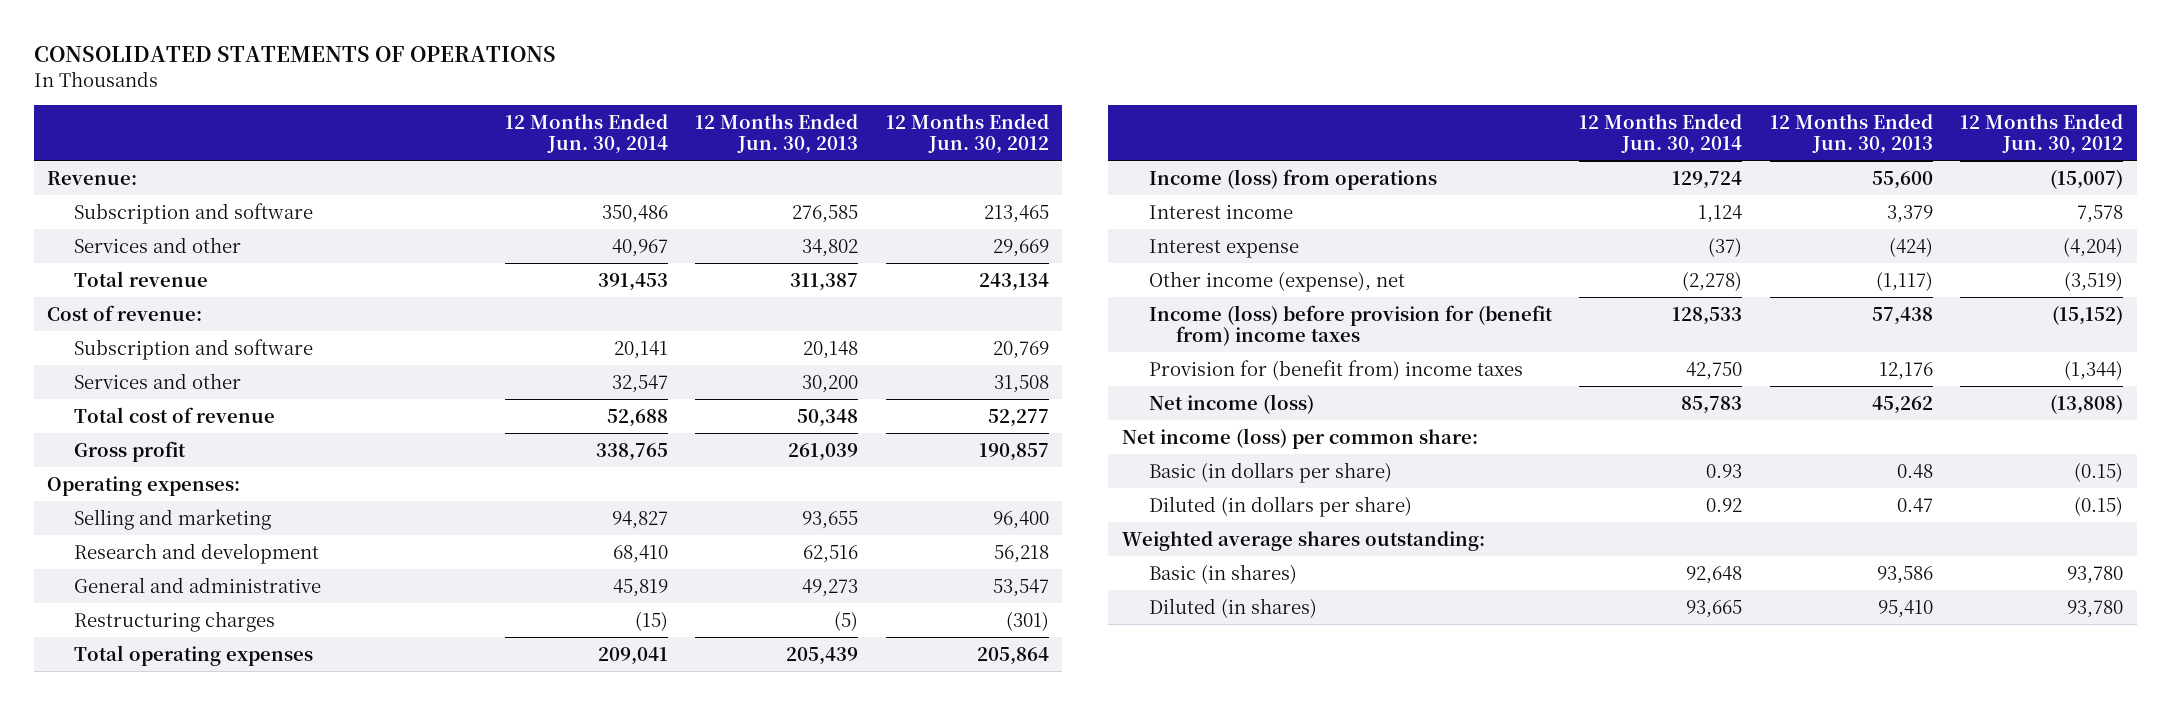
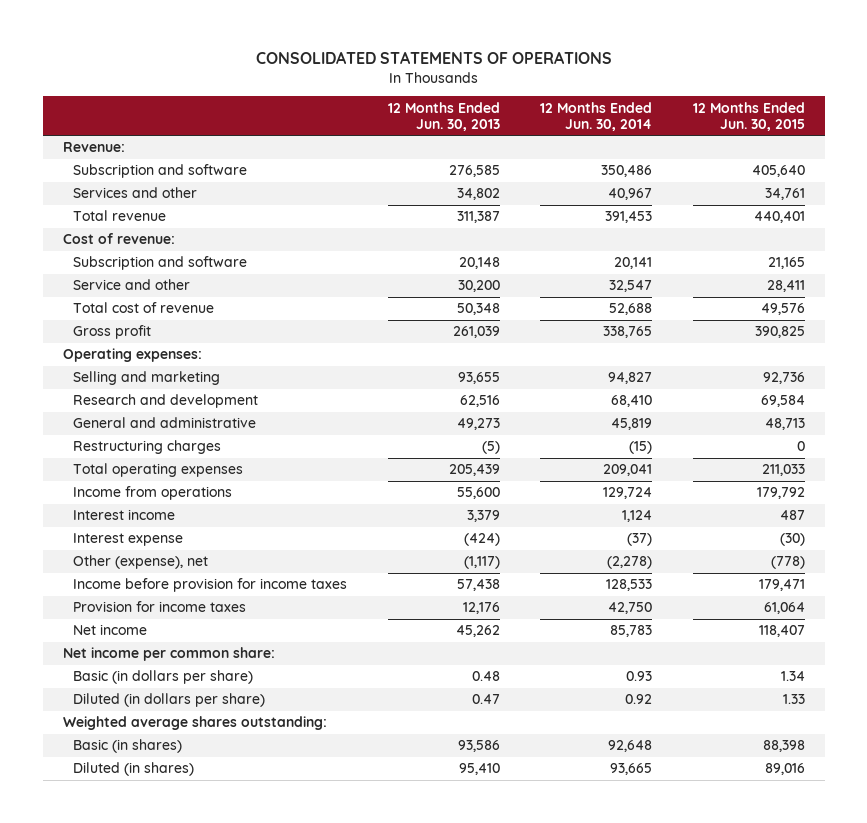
[885,114,1049,155] 12 Months Ended Jun. 30, 2012 -> none
none -> [692,101,805,131] 12 Months Ended Jun. 30, 2015
[74,372,242,389] Services and other -> [73,279,191,291] Service and other
[1148,168,1437,190] Income (loss) from operations -> [73,486,233,501] Income from operations
[1148,270,1405,292] Other income (expense), net -> [73,555,209,570] Other (expense), net
[1148,304,1553,346] Income (loss) before provision for (benefit from) income taxes -> [73,578,348,593] Income before provision for income taxes
[1148,359,1523,380] Provision for (benefit from) income taxes -> [73,601,247,613] Provision for income taxes
[1148,393,1314,414] Net income (loss) -> [73,624,148,636] Net income
[1122,427,1479,449] Net income (loss) per common share: -> [62,647,275,662] Net income per common share:

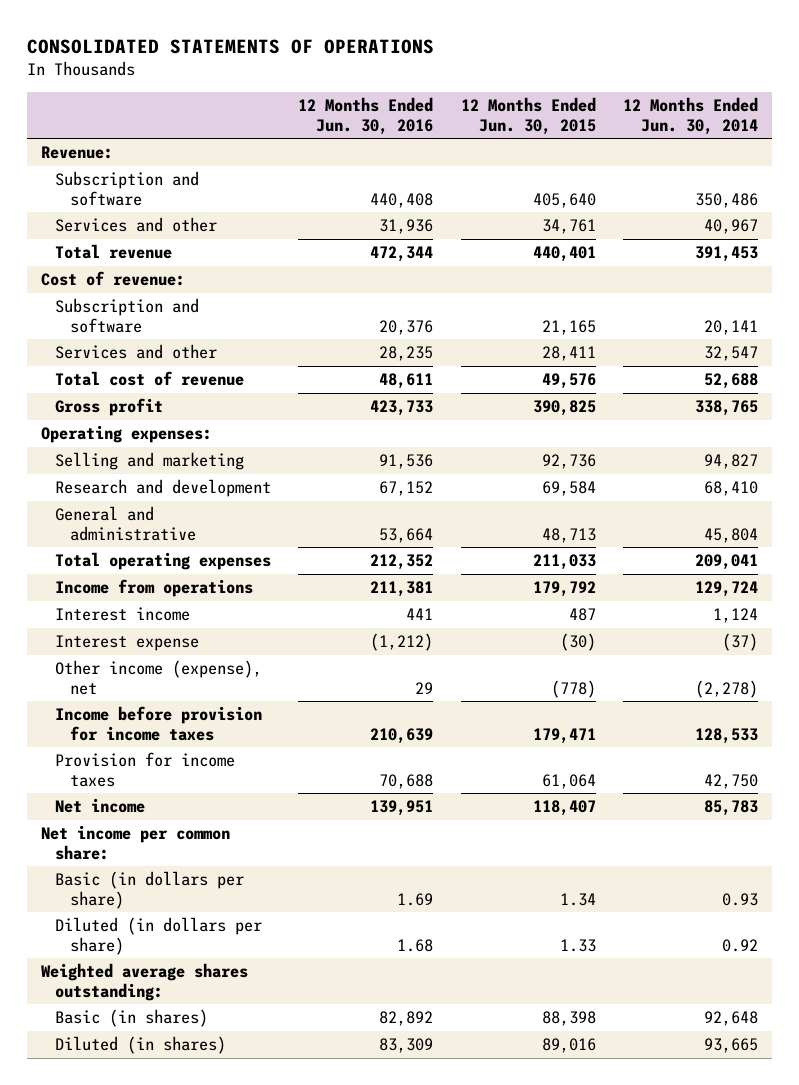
[387,101,500,131] 12 Months Ended Jun. 30, 2013 -> none
none -> [298,97,434,135] 12 Months Ended Jun. 30, 2016
[73,279,191,291] Service and other -> [55,344,218,360] Services and other
[73,440,222,455] Restructuring charges -> none
[611,418,653,431] 45,819 -> [703,527,758,543] 45,804
[73,555,209,570] Other (expense), net -> [55,660,263,695] Other income (expense), net

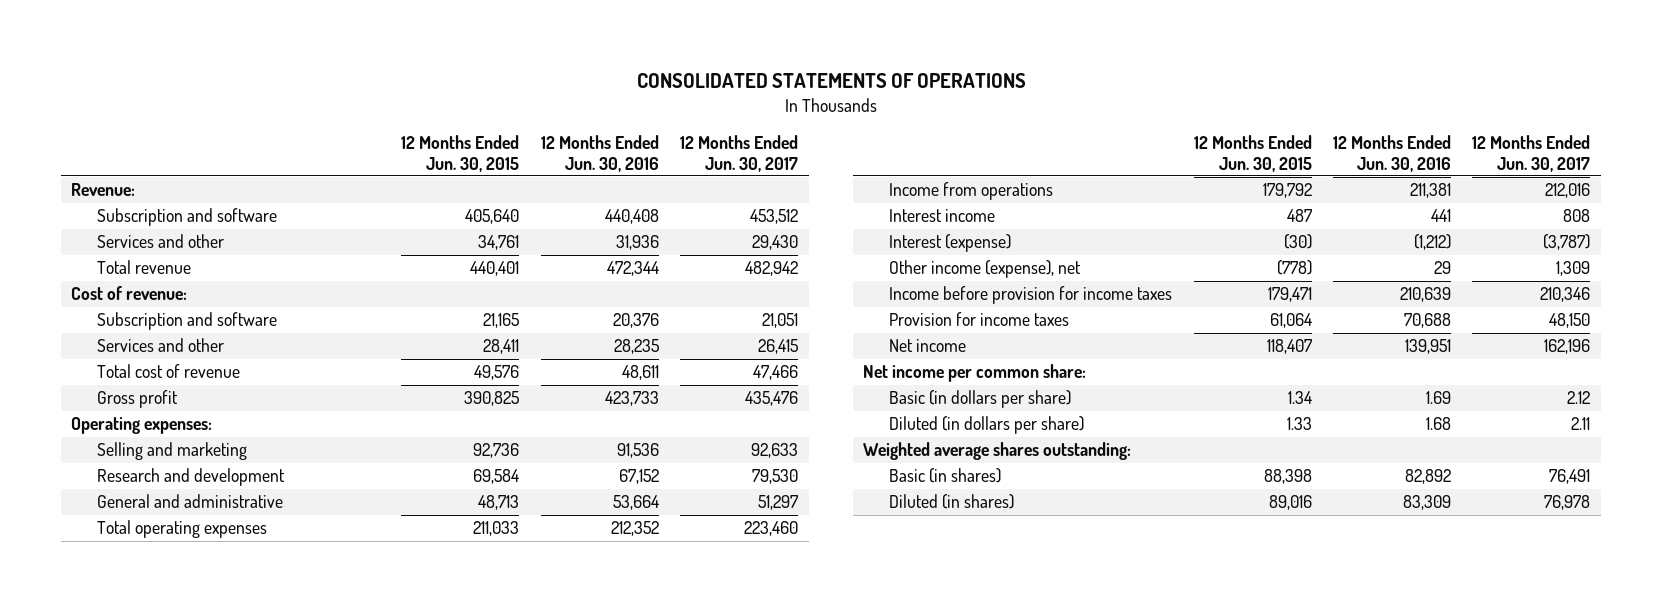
[622,97,758,135] 12 Months Ended Jun. 30, 2014 -> none
none -> [679,135,798,172] 12 Months Ended Jun. 30, 2017
[55,635,200,652] Interest expense -> [889,234,1012,253] Interest (expense)

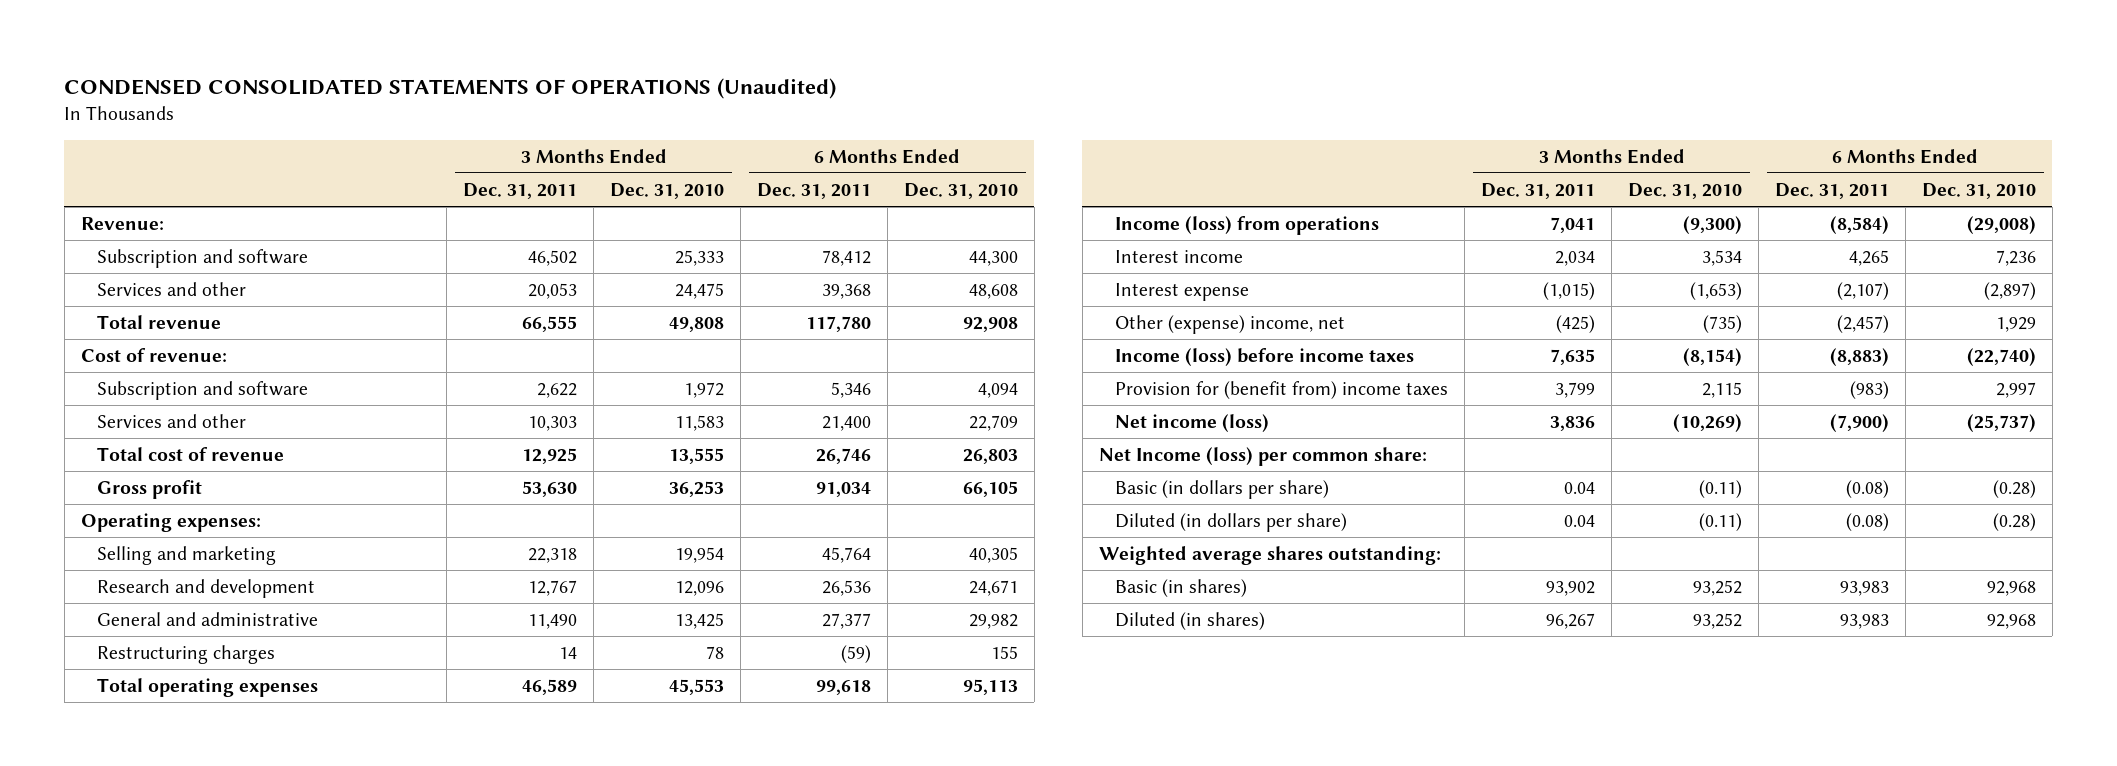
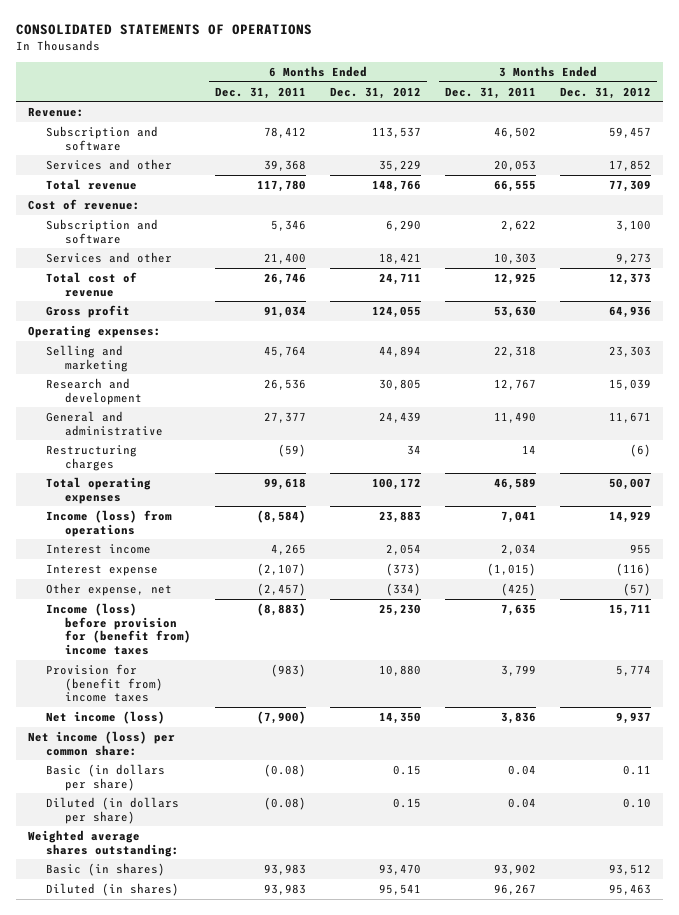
[64,78,837,100] CONDENSED CONSOLIDATED STATEMENTS OF OPERATIONS (Unaudited) -> [16,24,313,36] CONSOLIDATED STATEMENTS OF OPERATIONS
[610,182,725,199] Dec. 31, 2010 -> none
[903,182,1018,199] Dec. 31, 2010 -> none
none -> [329,86,421,99] Dec. 31, 2012
none -> [560,86,652,99] Dec. 31, 2012
[1115,314,1346,334] Other (expense) income, net -> [46,583,173,597] Other expense, net
[1115,347,1415,366] Income (loss) before income taxes -> [46,603,191,655] Income (loss) before provision for (benefit from) income taxes
[1098,446,1427,466] Net Income (loss) per common share: -> [28,731,176,756] Net income (loss) per common share:

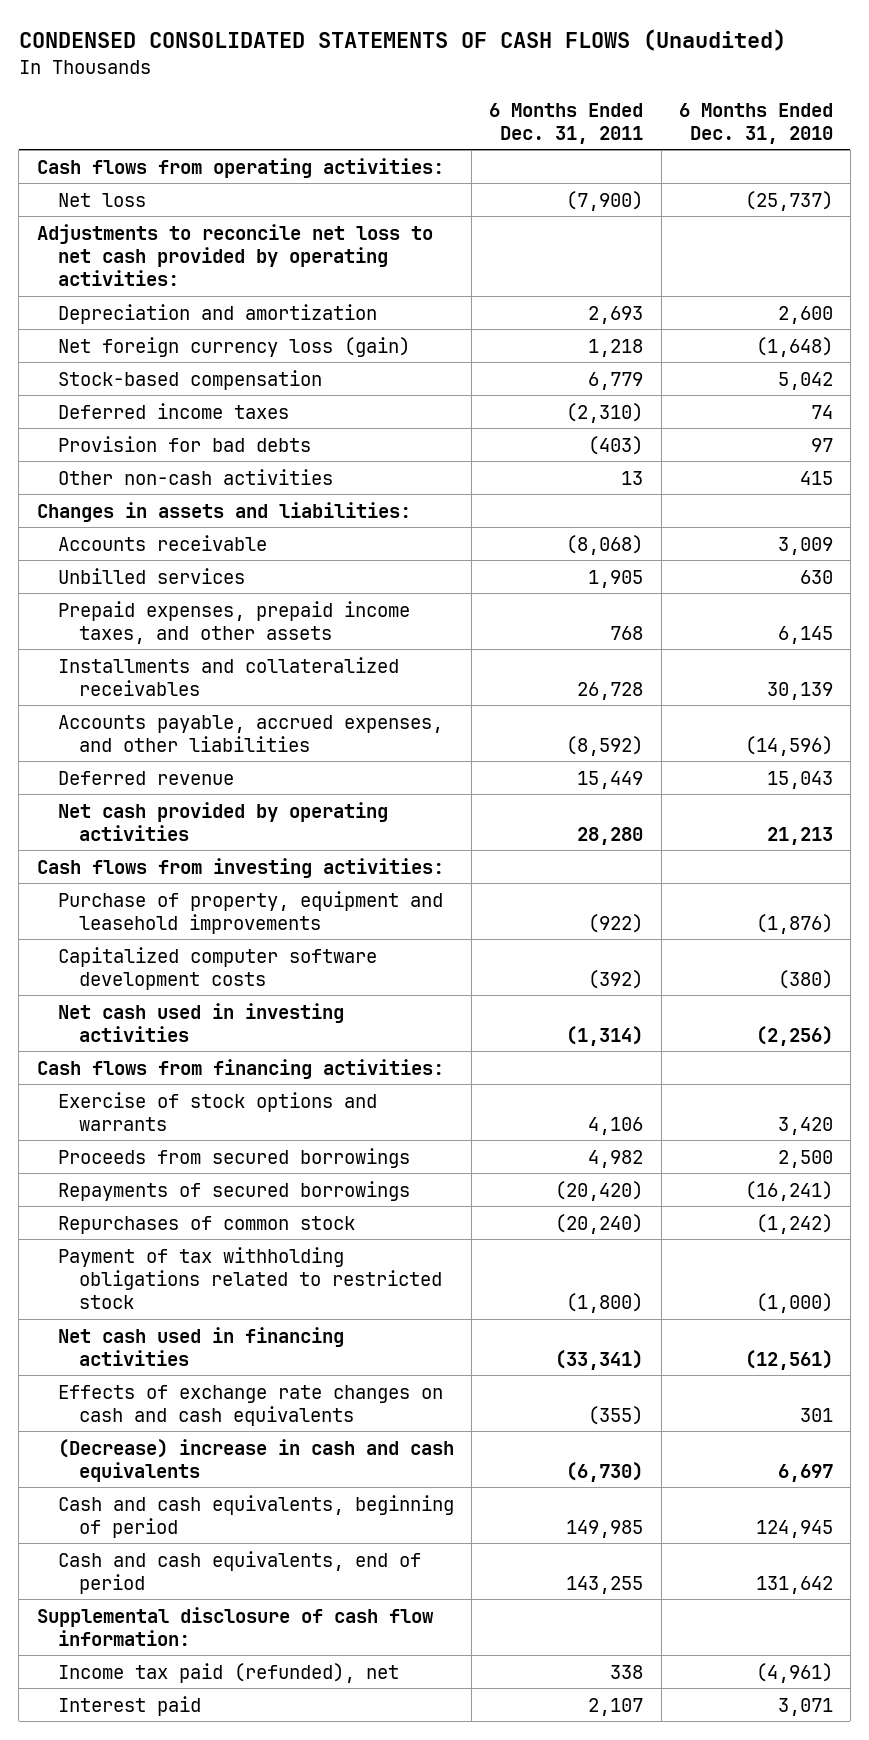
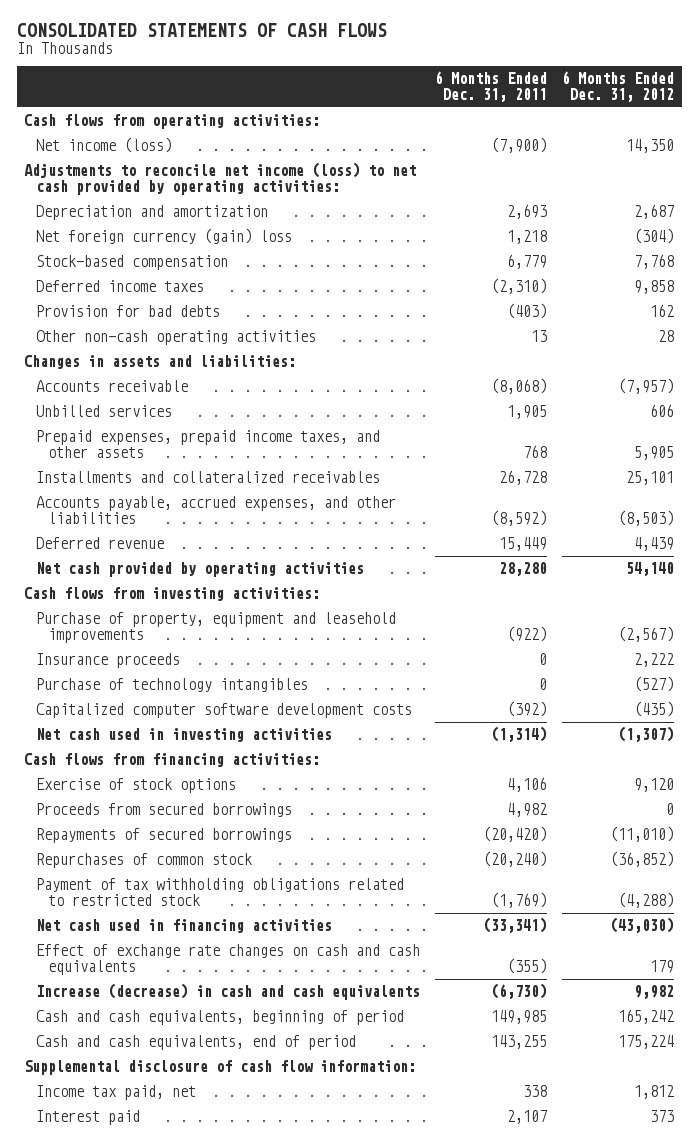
[18,29,786,52] CONDENSED CONSOLIDATED STATEMENTS OF CASH FLOWS (Unaudited) -> [16,22,387,37] CONSOLIDATED STATEMENTS OF CASH FLOWS
[678,102,833,144] 6 Months Ended Dec. 31, 2010 -> none
none -> [562,71,675,103] 6 Months Ended Dec. 31, 2012
[57,192,146,207] Net loss -> [36,137,173,154] Net income (loss)
[36,223,433,286] Adjustments to reconcile net loss to net cash provided by operating activities: -> [24,162,417,196] Adjustments to reconcile net income (loss) to net cash provided by operating activities:
[57,336,410,357] Net foreign currency loss (gain) -> [36,228,293,245] Net foreign currency (gain) loss
[57,468,333,485] Other non-cash activities -> [36,330,317,346] Other non-cash operating activities
none -> [36,653,181,669] Insurance proceeds
none -> [36,678,309,693] Purchase of technology intangibles
[57,1091,377,1131] Exercise of stock options and warrants -> [36,778,237,794] Exercise of stock options
[566,1292,644,1313] (1,800) -> [491,892,548,909] (1,769)
[57,1384,443,1426] Effects of exchange rate changes on cash and cash equivalents -> [36,944,421,976] Effect of exchange rate changes on cash and cash equivalents
[57,1438,454,1482] (Decrease) increase in cash and cash equivalents -> [36,983,421,1001] Increase (decrease) in cash and cash equivalents
[57,1662,399,1683] Income tax paid (refunded), net -> [36,1085,197,1101] Income tax paid, net

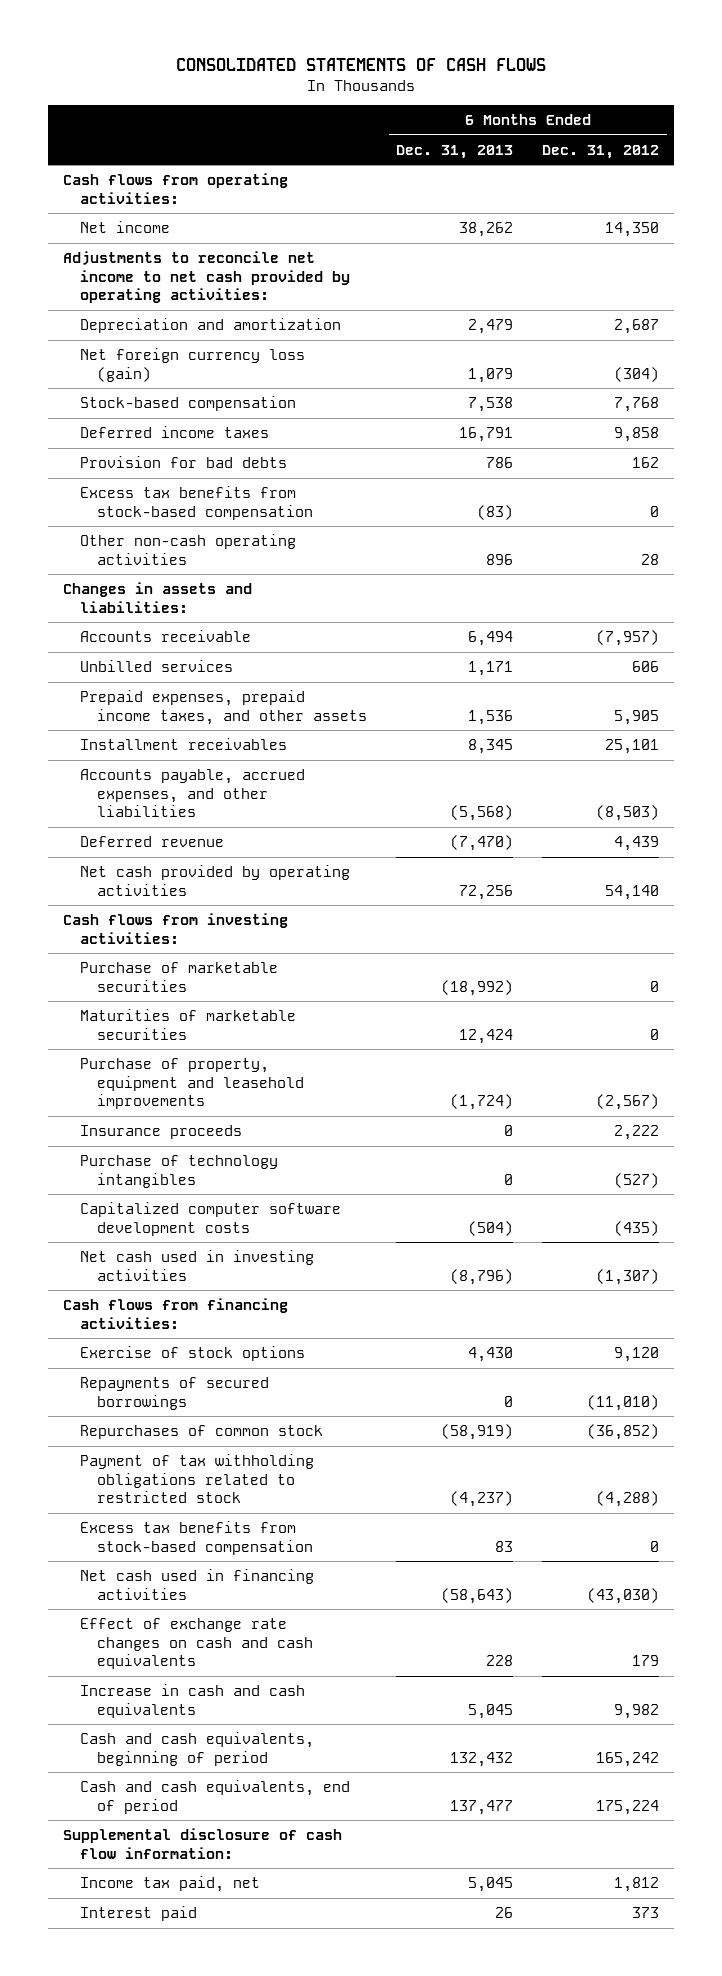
[435,71,548,103] 6 Months Ended Dec. 31, 2011 -> none
none -> [396,144,514,159] Dec. 31, 2013
[36,137,173,154] Net income (loss) -> [79,220,170,233] Net income
[24,162,417,196] Adjustments to reconcile net income (loss) to net cash provided by operating activities: -> [62,250,350,304] Adjustments to reconcile net income to net cash provided by operating activities:
[36,228,293,245] Net foreign currency (gain) loss -> [79,347,305,382] Net foreign currency loss (gain)
none -> [79,485,314,520] Excess tax benefits from stock-based compensation
[36,471,381,484] Installments and collateralized receivables -> [79,737,287,750] Installment receivables
none -> [79,961,278,992] Purchase of marketable securities
none -> [79,1008,296,1040] Maturities of marketable securities
[36,803,293,818] Proceeds from secured borrowings -> none
none -> [79,1520,314,1555] Excess tax benefits from stock-based compensation
[36,983,421,1001] Increase (decrease) in cash and cash equivalents -> [79,1683,305,1718] Increase in cash and cash equivalents

